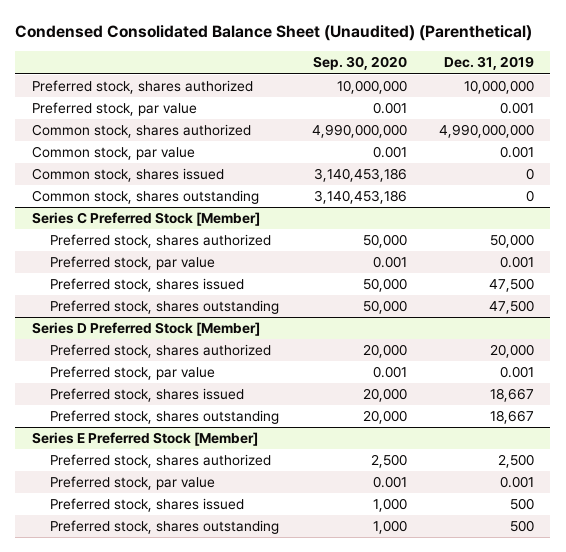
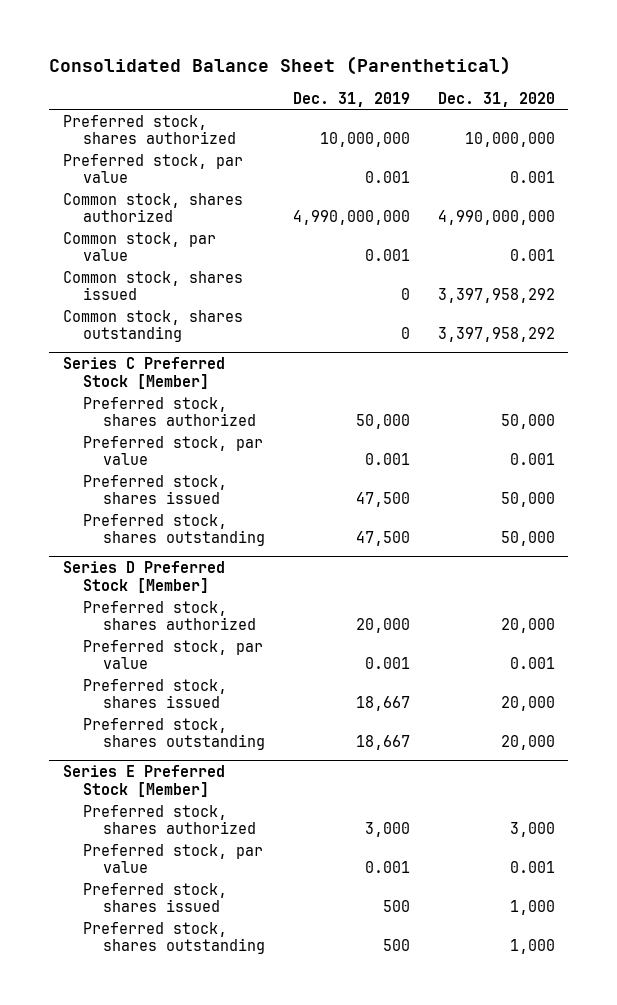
[15,25,533,42] Condensed Consolidated Balance Sheet (Unaudited) (Parenthetical) -> [48,56,511,76] Consolidated Balance Sheet (Parenthetical)
[312,56,407,71] Sep. 30, 2020 -> none
none -> [437,91,555,107] Dec. 31, 2020
[498,454,535,469] 2,500 -> [364,821,410,837] 3,000

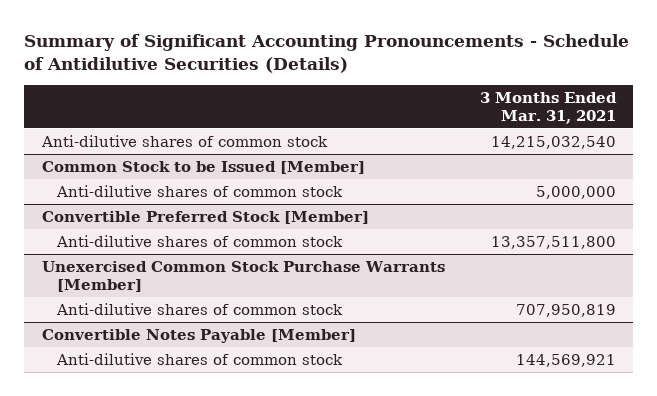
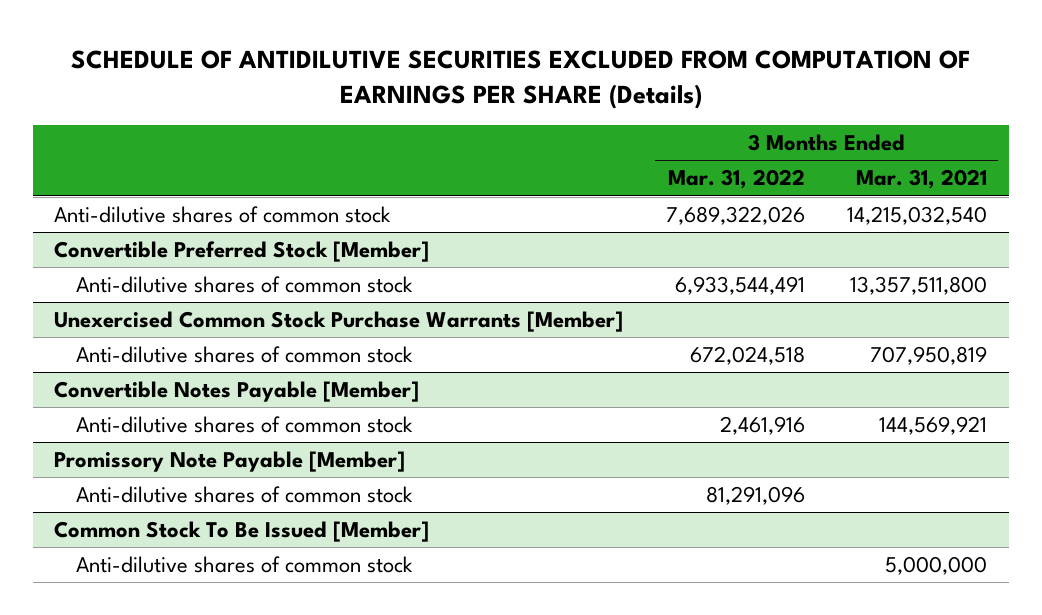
[24,34,630,74] Summary of Significant Accounting Pronouncements - Schedule of Antidilutive Securities (Details) -> [70,49,970,109] SCHEDULE OF ANTIDILUTIVE SECURITIES EXCLUDED FROM COMPUTATION OF EARNINGS PER SHARE (Details)
none -> [667,169,805,190] Mar. 31, 2022
[41,160,365,174] Common Stock to be Issued [Member] -> none
[56,184,344,197] Anti-dilutive shares of common stock -> none
none -> [54,451,406,473] Promissory Note Payable [Member]
none -> [76,486,414,504] Anti-dilutive shares of common stock
none -> [54,521,430,543] Common Stock To Be Issued [Member]
none -> [76,556,414,574] Anti-dilutive shares of common stock

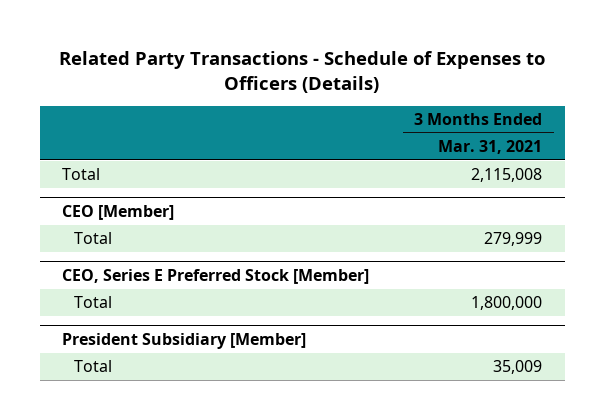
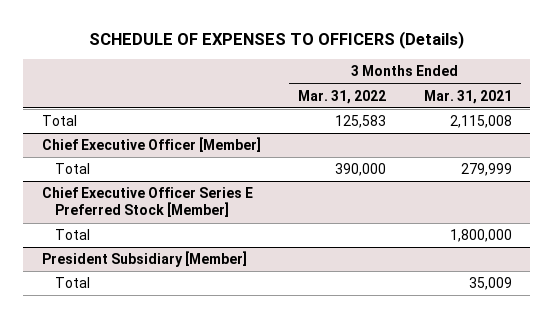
[59,50,546,93] Related Party Transactions - Schedule of Expenses to Officers (Details) -> [88,30,464,49] SCHEDULE OF EXPENSES TO OFFICERS (Details)
none -> [298,89,387,104] Mar. 31, 2022
[62,204,175,220] CEO [Member] -> [41,137,261,153] Chief Executive Officer [Member]
[62,268,370,284] CEO, Series E Preferred Stock [Member] -> [41,187,253,218] Chief Executive Officer Series E Preferred Stock [Member]

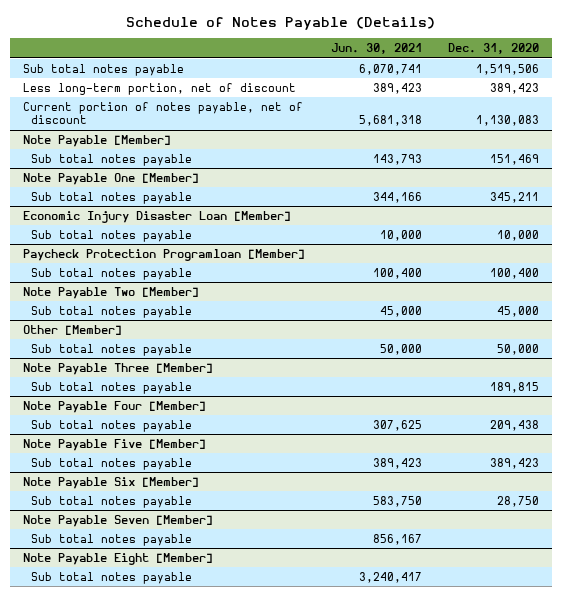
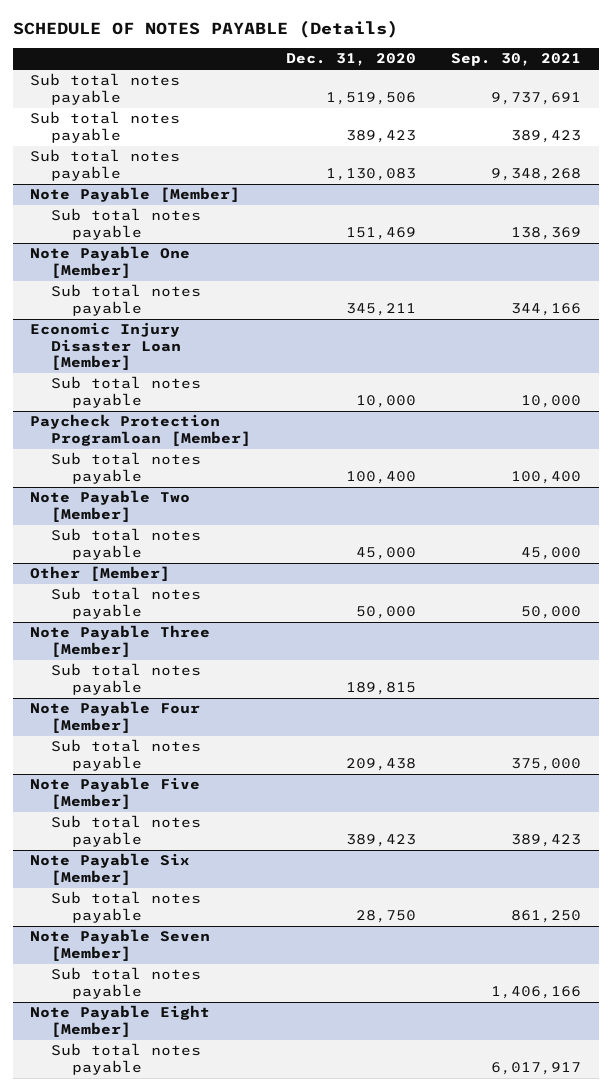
[125,17,435,31] Schedule of Notes Payable (Details) -> [12,20,398,39] SCHEDULE OF NOTES PAYABLE (Details)
[330,43,422,55] Jun. 30, 2021 -> none
none -> [451,53,582,67] Sep. 30, 2021
[22,82,296,95] Less long-term portion, net of discount -> [30,111,181,143] Sub total notes payable
[22,101,303,125] Current portion of notes payable, net of discount -> [30,149,181,181] Sub total notes payable

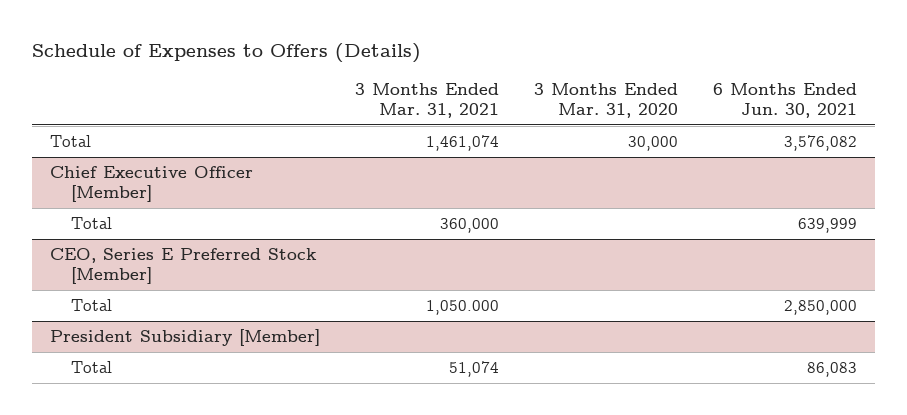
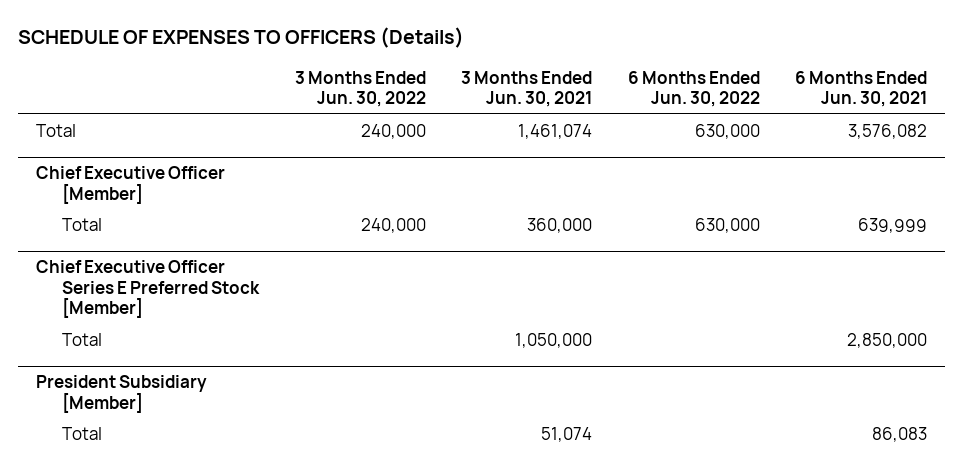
[31,43,421,64] Schedule of Expenses to Offers (Details) -> [17,27,464,49] SCHEDULE OF EXPENSES TO OFFICERS (Details)
[354,83,499,118] 3 Months Ended Mar. 31, 2021 -> none
[533,83,678,118] 3 Months Ended Mar. 31, 2020 -> none
none -> [294,70,426,107] 3 Months Ended Jun. 30, 2022
none -> [461,70,593,107] 3 Months Ended Jun. 30, 2021
none -> [627,70,760,107] 6 Months Ended Jun. 30, 2022
[49,248,317,284] CEO, Series E Preferred Stock [Member] -> [35,260,261,318] Chief Executive Officer Series E Preferred Stock [Member]

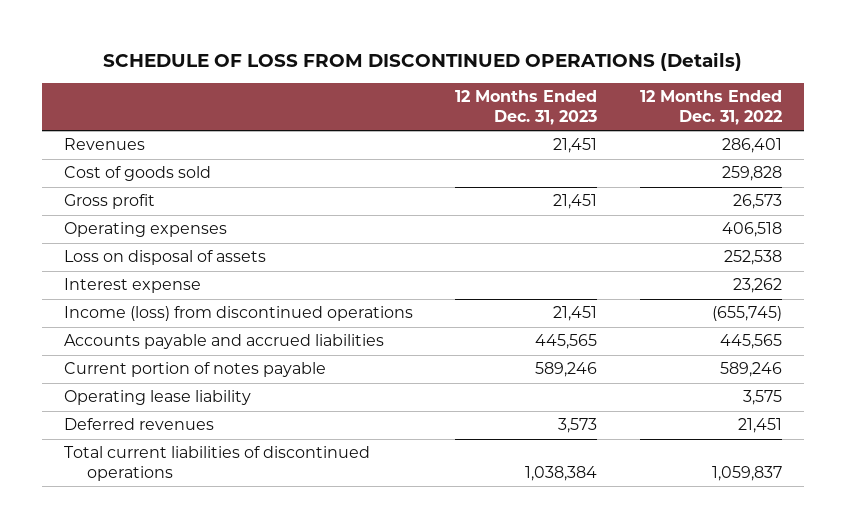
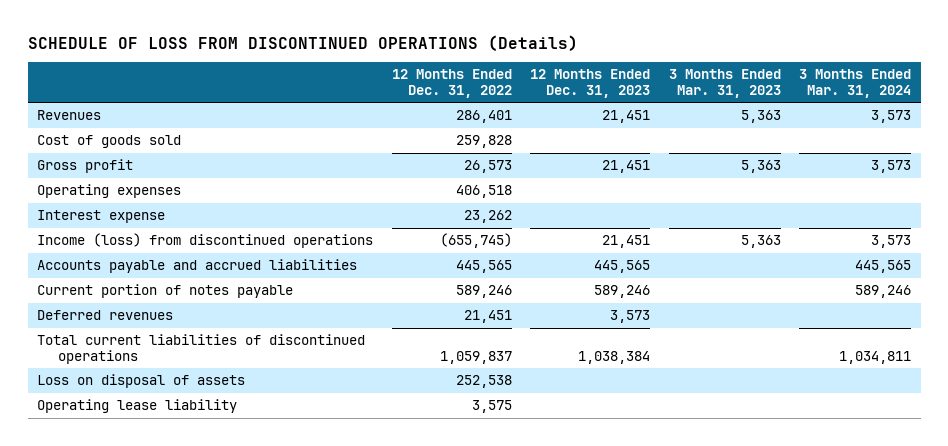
none -> [668,69,781,98] 3 Months Ended Mar. 31, 2023
none -> [799,69,912,98] 3 Months Ended Mar. 31, 2024
[63,250,266,266] Loss on disposal of assets -> [36,374,245,389] Loss on disposal of assets
[63,390,251,406] Operating lease liability -> [36,399,237,414] Operating lease liability

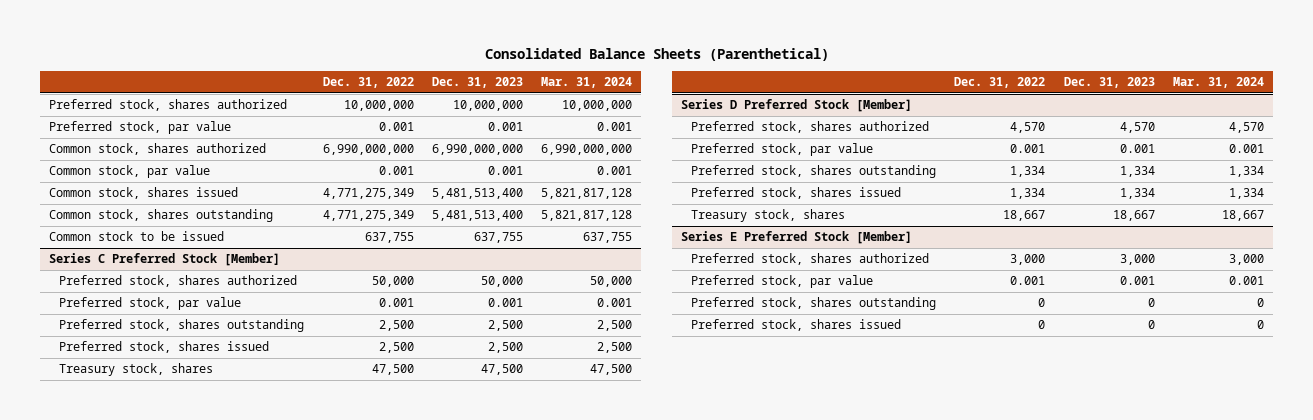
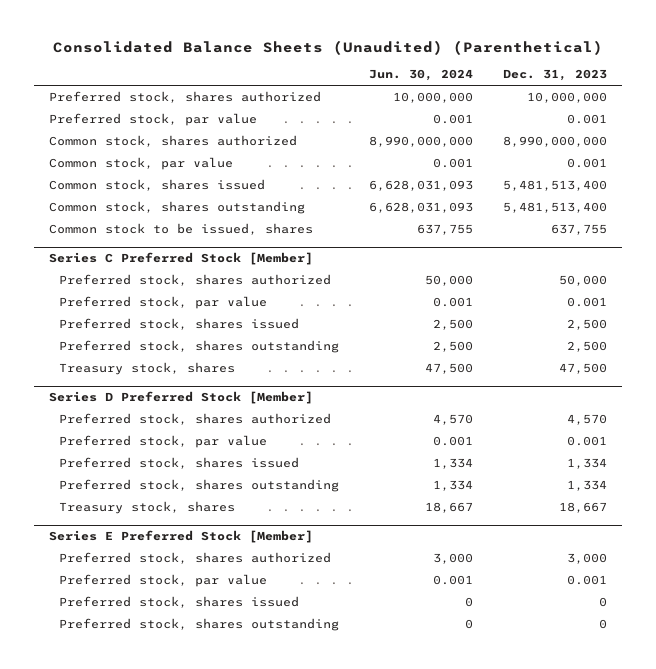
[484,47,829,61] Consolidated Balance Sheets (Parenthetical) -> [52,39,603,55] Consolidated Balance Sheets (Unaudited) (Parenthetical)
[322,77,414,89] Dec. 31, 2022 -> none
[541,77,633,89] Mar. 31, 2024 -> none
none -> [369,69,474,82] Jun. 30, 2024
[431,144,523,156] 6,990,000,000 -> [503,136,608,148] 8,990,000,000
[49,231,225,242] Common stock to be issued -> [48,223,313,236] Common stock to be issued, shares
[59,319,305,333] Preferred stock, shares outstanding -> [59,340,340,354] Preferred stock, shares outstanding
[691,165,937,179] Preferred stock, shares outstanding -> [59,479,340,493] Preferred stock, shares outstanding
[691,297,937,311] Preferred stock, shares outstanding -> [59,618,340,632] Preferred stock, shares outstanding

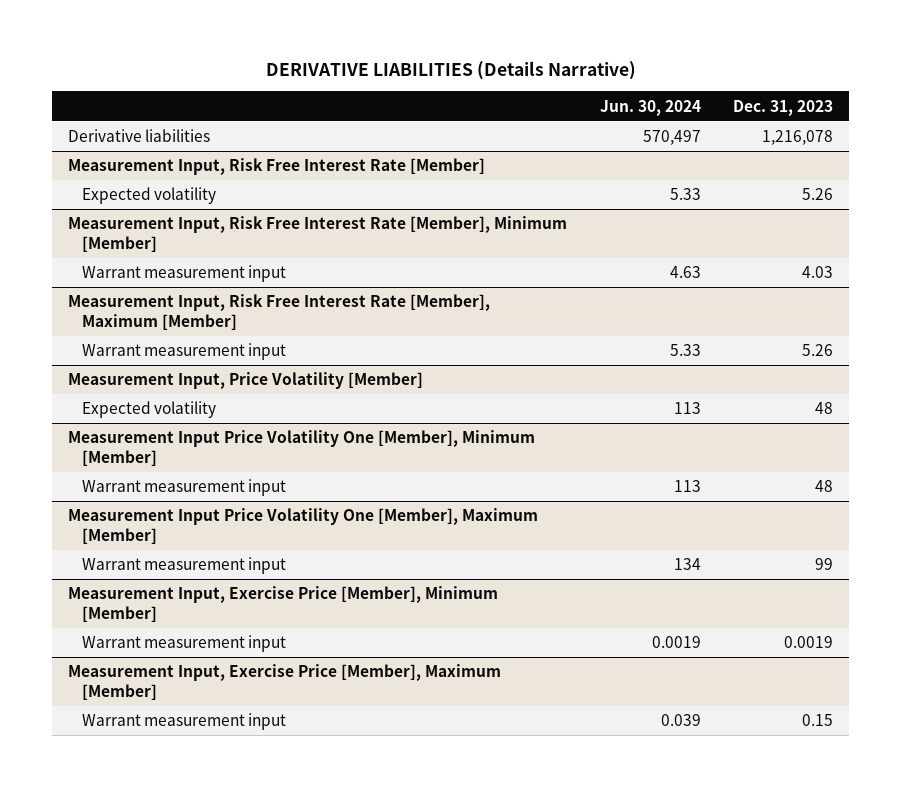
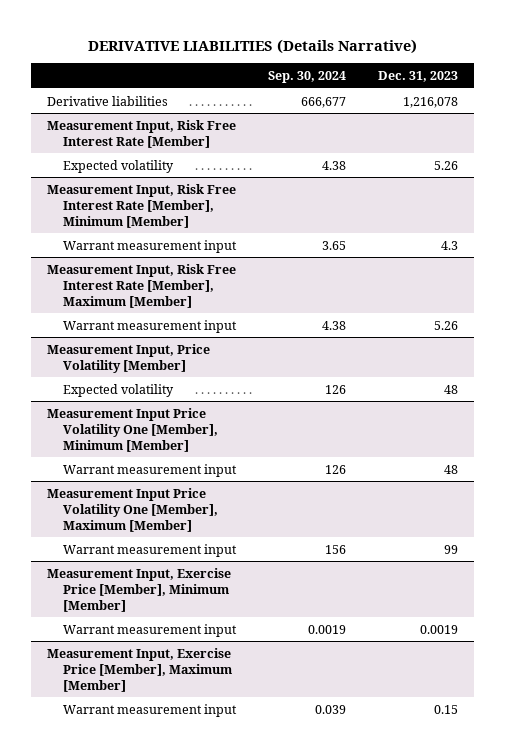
[599,99,701,116] Jun. 30, 2024 -> none
none -> [268,70,347,83] Sep. 30, 2024
[802,266,834,279] 4.03 -> [441,240,459,250] 4.3

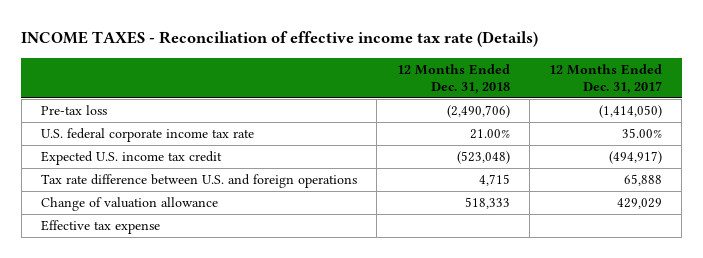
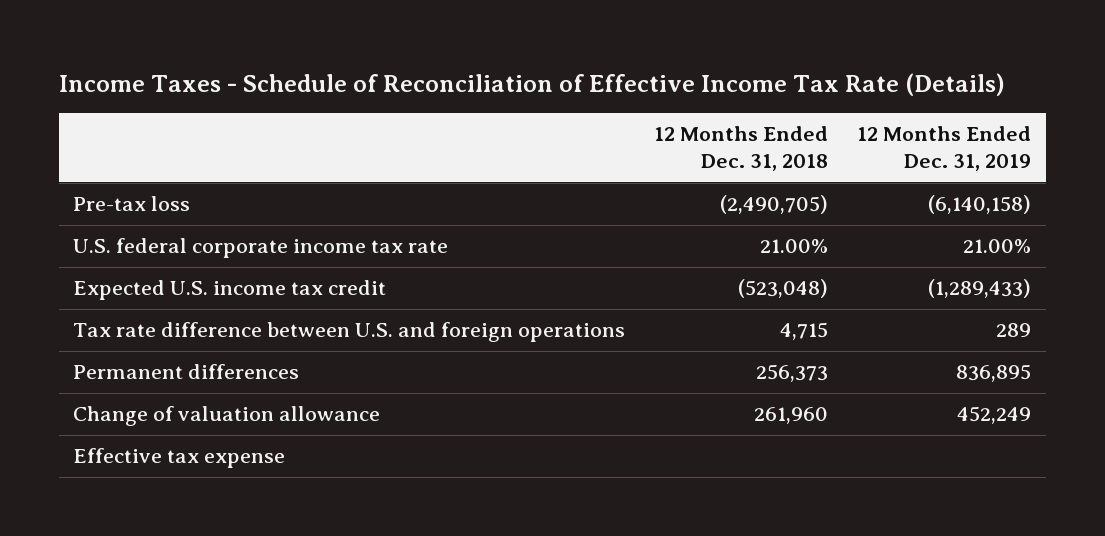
[21,31,539,48] INCOME TAXES - Reconciliation of effective income tax rate (Details) -> [58,72,1005,96] Income Taxes - Schedule of Reconciliation of Effective Income Tax Rate (Details)
[548,63,662,94] 12 Months Ended Dec. 31, 2017 -> none
none -> [857,126,1032,172] 12 Months Ended Dec. 31, 2019
[446,105,510,119] (2,490,706) -> [720,195,829,215] (2,490,705)
none -> [73,364,300,380] Permanent differences
[464,197,510,210] 518,333 -> [754,407,829,425] 261,960

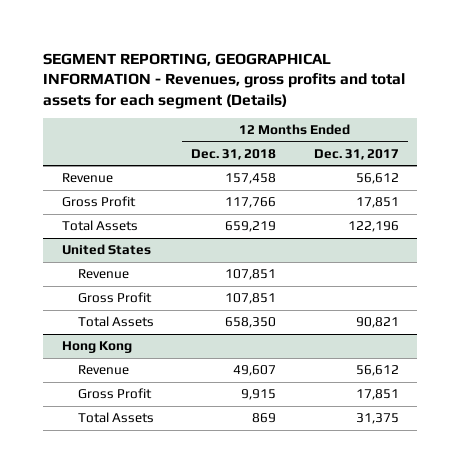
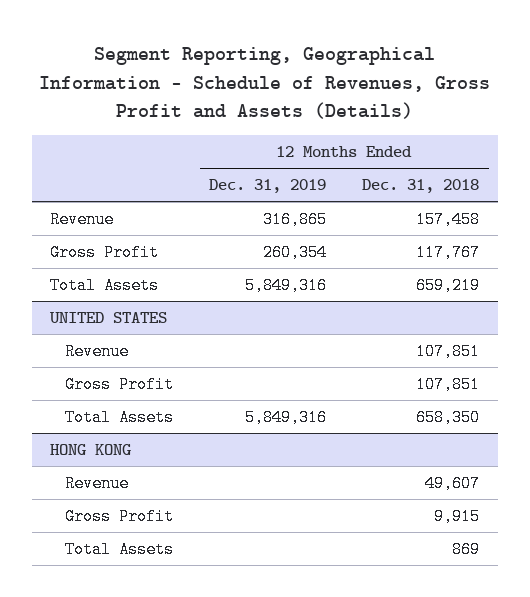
[43,52,406,109] SEGMENT REPORTING, GEOGRAPHICAL INFORMATION - Revenues, gross profits and total assets for each segment (Details) -> [38,47,490,119] Segment Reporting, Geographical Information - Schedule of Revenues, Gross Profit and Assets (Details)
[313,148,399,160] Dec. 31, 2017 -> none
none -> [209,179,327,194] Dec. 31, 2019
[225,197,277,209] 117,766 -> [416,244,481,262] 117,767
[61,244,151,256] United States -> [49,312,168,324] UNITED STATES
[61,341,132,354] Hong Kong -> [50,444,132,456] HONG KONG

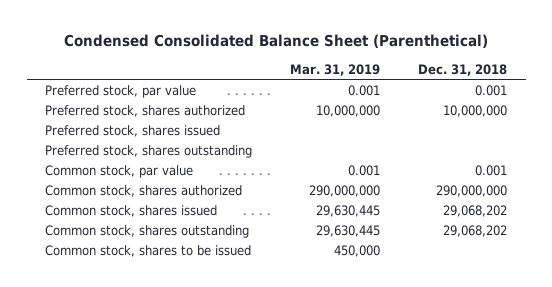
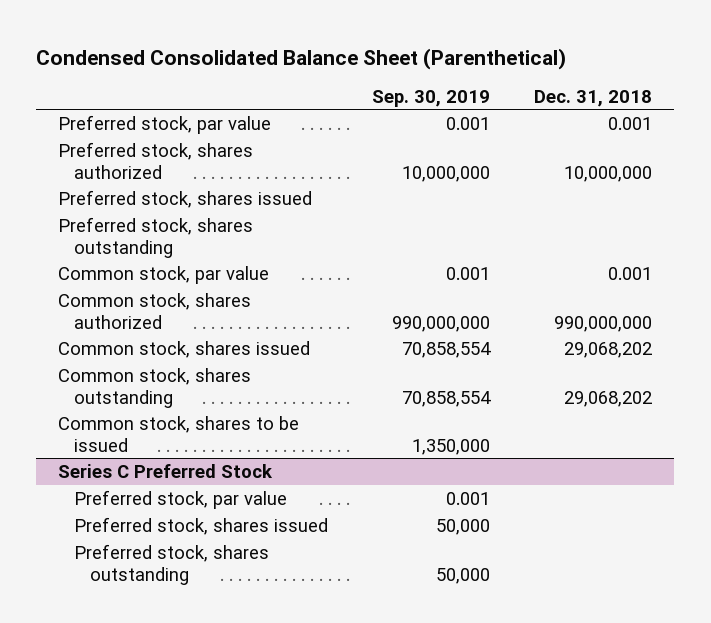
[290,63,381,76] Mar. 31, 2019 -> none
none -> [372,89,491,107] Sep. 30, 2019
[435,184,507,197] 290,000,000 -> [554,315,653,332] 990,000,000
none -> [58,463,274,478] Series C Preferred Stock
none -> [74,489,288,509] Preferred stock, par value
none -> [74,516,329,535] Preferred stock, shares issued
none -> [74,543,270,585] Preferred stock, shares outstanding

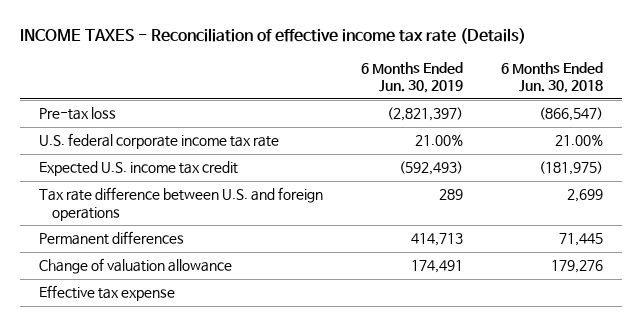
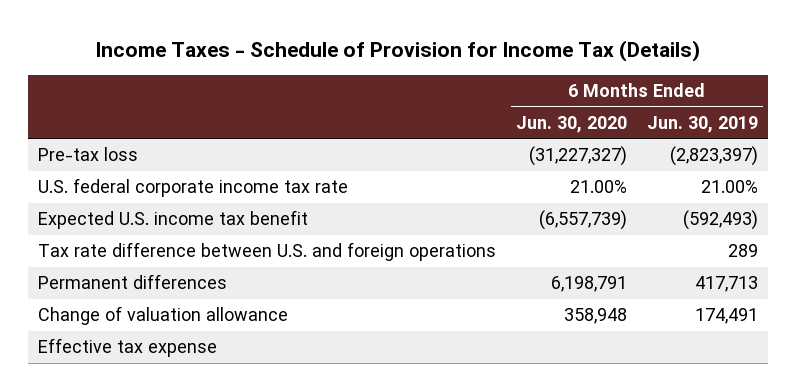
[20,28,527,45] INCOME TAXES - Reconciliation of effective income tax rate (Details) -> [95,39,701,62] Income Taxes - Schedule of Provision for Income Tax (Details)
[500,62,603,94] 6 Months Ended Jun. 30, 2018 -> none
none -> [516,115,628,133] Jun. 30, 2020
[387,107,464,122] (2,821,397) -> [670,146,759,167] (2,823,397)
[39,161,239,177] Expected U.S. income tax credit -> [38,210,309,230] Expected U.S. income tax benefit
[411,233,464,247] 414,713 -> [695,276,759,293] 417,713

